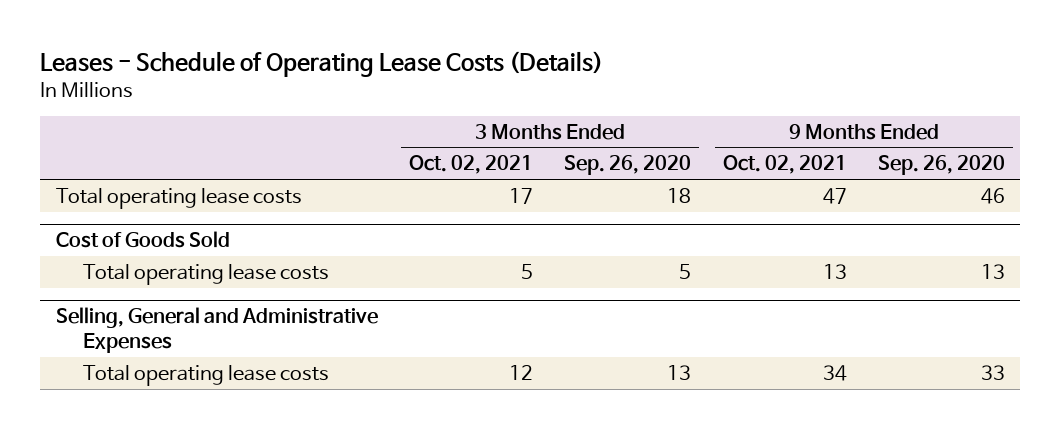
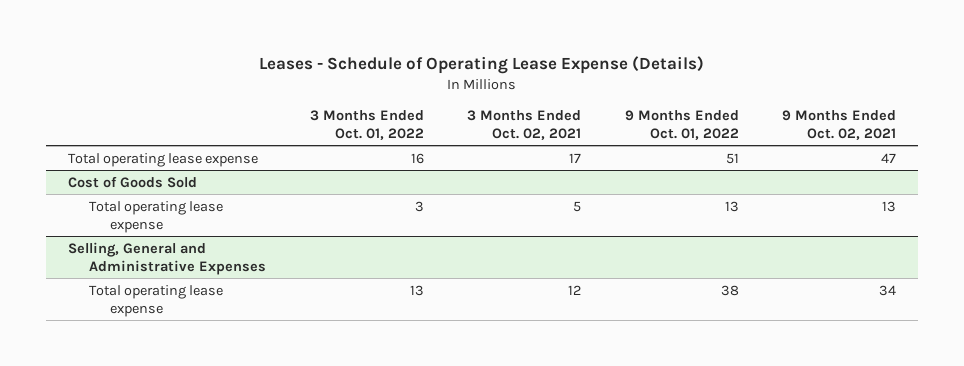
[40,51,604,78] Leases - Schedule of Operating Lease Costs (Details) -> [259,55,705,74] Leases - Schedule of Operating Lease Expense (Details)
[564,155,692,176] Sep. 26, 2020 -> none
[877,155,1005,176] Sep. 26, 2020 -> none
none -> [309,109,424,141] 3 Months Ended Oct. 01, 2022
none -> [624,109,739,141] 9 Months Ended Oct. 01, 2022
[55,187,302,209] Total operating lease costs -> [67,152,258,167] Total operating lease expense
[82,263,329,285] Total operating lease costs -> [89,200,224,233] Total operating lease expense
[82,364,329,386] Total operating lease costs -> [89,284,224,317] Total operating lease expense

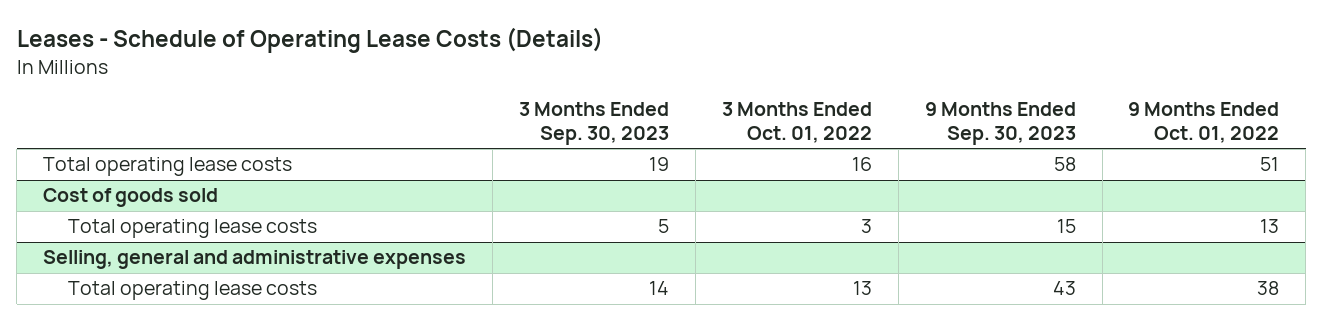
[259,55,705,74] Leases - Schedule of Operating Lease Expense (Details) -> [16,27,603,54] Leases - Schedule of Operating Lease Costs (Details)
[467,109,582,141] 3 Months Ended Oct. 02, 2021 -> none
[782,109,897,141] 9 Months Ended Oct. 02, 2021 -> none
none -> [518,101,669,145] 3 Months Ended Sep. 30, 2023
none -> [924,101,1076,145] 9 Months Ended Sep. 30, 2023
[67,152,258,167] Total operating lease expense -> [43,157,293,177] Total operating lease costs
[67,175,197,188] Cost of Goods Sold -> [43,188,219,208] Cost of goods sold
[89,200,224,233] Total operating lease expense -> [68,219,318,239] Total operating lease costs
[67,241,267,275] Selling, General and Administrative Expenses -> [43,250,467,270] Selling, general and administrative expenses
[89,284,224,317] Total operating lease expense -> [68,281,318,301] Total operating lease costs

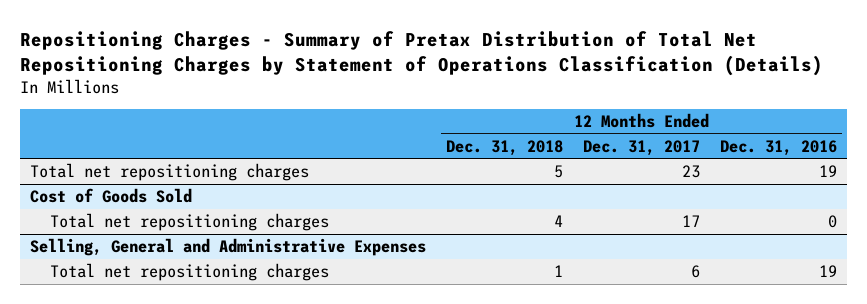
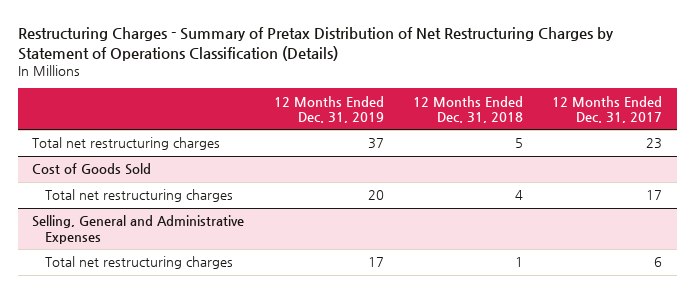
[20,30,824,76] Repositioning Charges - Summary of Pretax Distribution of Total Net Repositioning Charges by Statement of Operations Classification (Details) -> [17,26,614,61] Restructuring Charges - Summary of Pretax Distribution of Net Restructuring Charges by Statement of Operations Classification (Details)
[719,139,837,156] Dec. 31, 2016 -> none
none -> [273,95,384,124] 12 Months Ended Dec. 31, 2019
[30,163,310,182] Total net repositioning charges -> [32,137,221,151] Total net restructuring charges
[50,213,330,232] Total net repositioning charges -> [44,189,233,203] Total net restructuring charges
[50,263,330,282] Total net repositioning charges -> [44,256,233,270] Total net restructuring charges

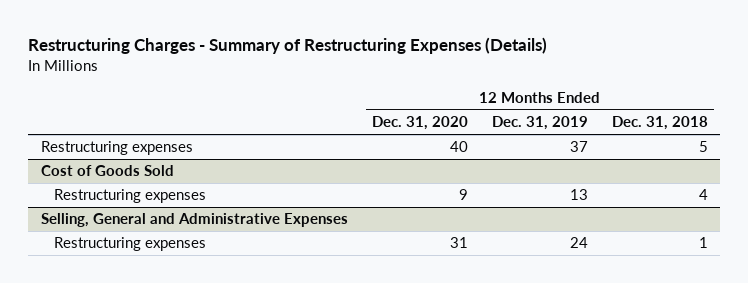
[17,26,614,61] Restructuring Charges - Summary of Pretax Distribution of Net Restructuring Charges by Statement of Operations Classification (Details) -> [28,37,548,55] Restructuring Charges - Summary of Restructuring Expenses (Details)
[552,95,663,124] 12 Months Ended Dec. 31, 2017 -> none
none -> [371,116,468,131] Dec. 31, 2020
[32,137,221,151] Total net restructuring charges -> [40,141,193,156] Restructuring expenses
[44,189,233,203] Total net restructuring charges -> [54,189,207,204] Restructuring expenses
[367,190,384,201] 20 -> [569,189,588,201] 13
[44,256,233,270] Total net restructuring charges -> [54,237,207,252] Restructuring expenses
[367,257,384,268] 17 -> [569,237,588,249] 24

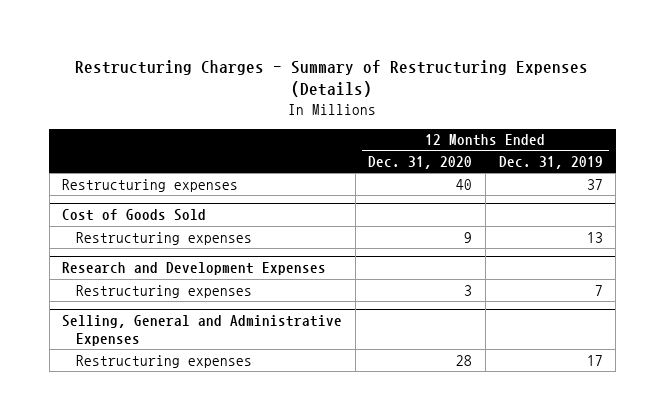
[611,116,708,131] Dec. 31, 2018 -> none
none -> [62,262,327,276] Research and Development Expenses
none -> [76,284,253,298] Restructuring expenses
[449,237,468,249] 31 -> [456,354,473,366] 28
[569,237,588,249] 24 -> [586,354,603,366] 17

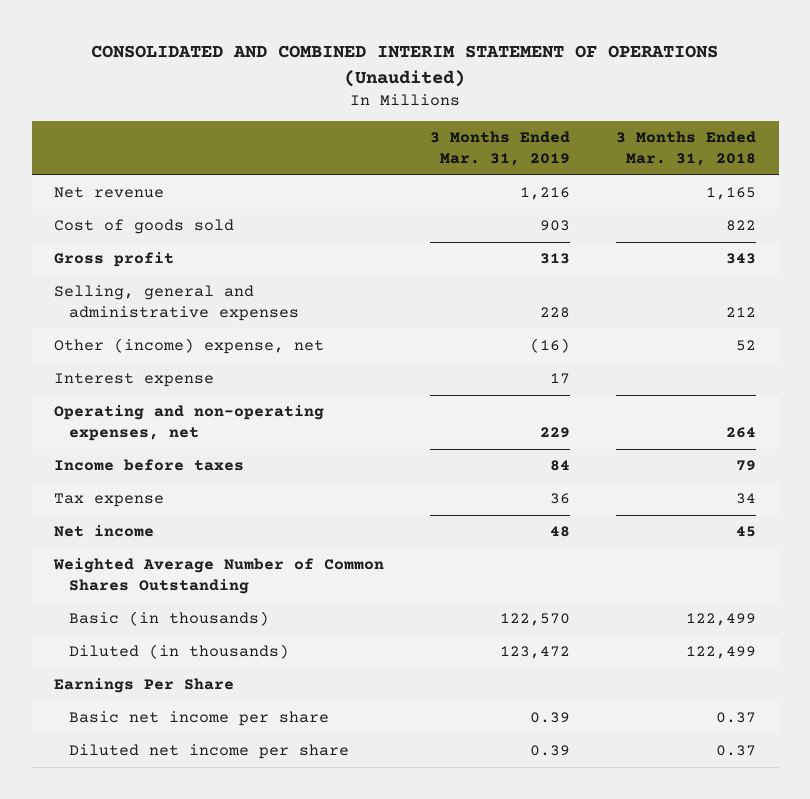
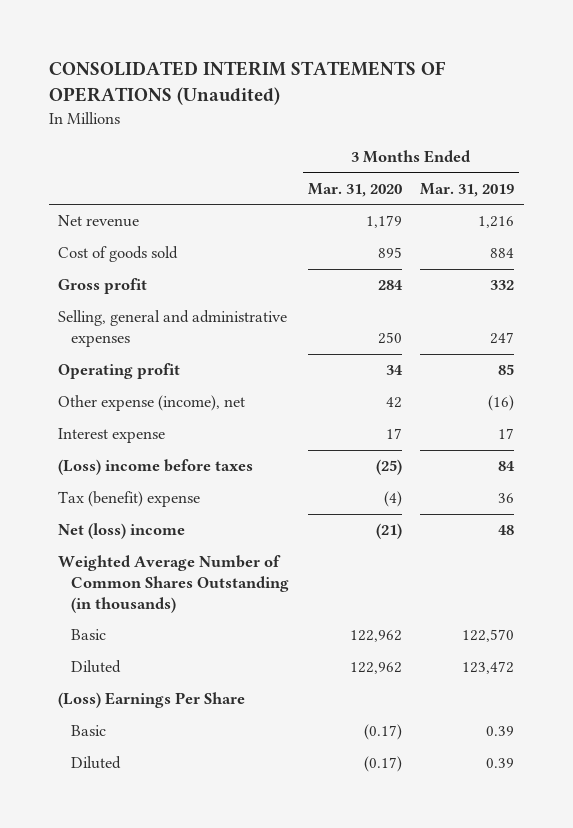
[91,45,719,87] CONSOLIDATED AND COMBINED INTERIM STATEMENT OF OPERATIONS (Unaudited) -> [49,61,447,106] CONSOLIDATED INTERIM STATEMENTS OF OPERATIONS (Unaudited)
[615,131,756,167] 3 Months Ended Mar. 31, 2018 -> none
none -> [307,182,402,197] Mar. 31, 2020
[540,220,571,232] 903 -> [490,248,515,259] 884
[540,253,571,265] 313 -> [490,280,515,291] 332
[540,306,571,318] 228 -> [490,332,515,345] 247
none -> [58,363,181,380] Operating profit
[54,338,325,355] Other (income) expense, net -> [58,395,246,412] Other expense (income), net
[54,405,325,441] Operating and non-operating expenses, net -> none
[54,459,245,472] Income before taxes -> [58,459,254,476] (Loss) income before taxes
[54,493,165,508] Tax expense -> [58,491,201,508] Tax (benefit) expense
[54,525,155,538] Net income -> [58,523,186,540] Net (loss) income
[53,558,385,594] Weighted Average Number of Common Shares Outstanding -> [58,555,290,613] Weighted Average Number of Common Shares Outstanding (in thousands)
[68,611,269,627] Basic (in thousands) -> [71,629,107,641] Basic
[68,644,289,660] Diluted (in thousands) -> [71,660,122,674] Diluted
[54,678,235,694] Earnings Per Share -> [58,692,246,709] (Loss) Earnings Per Share
[68,711,329,727] Basic net income per share -> [71,725,107,737] Basic
[68,744,349,760] Diluted net income per share -> [71,756,122,770] Diluted

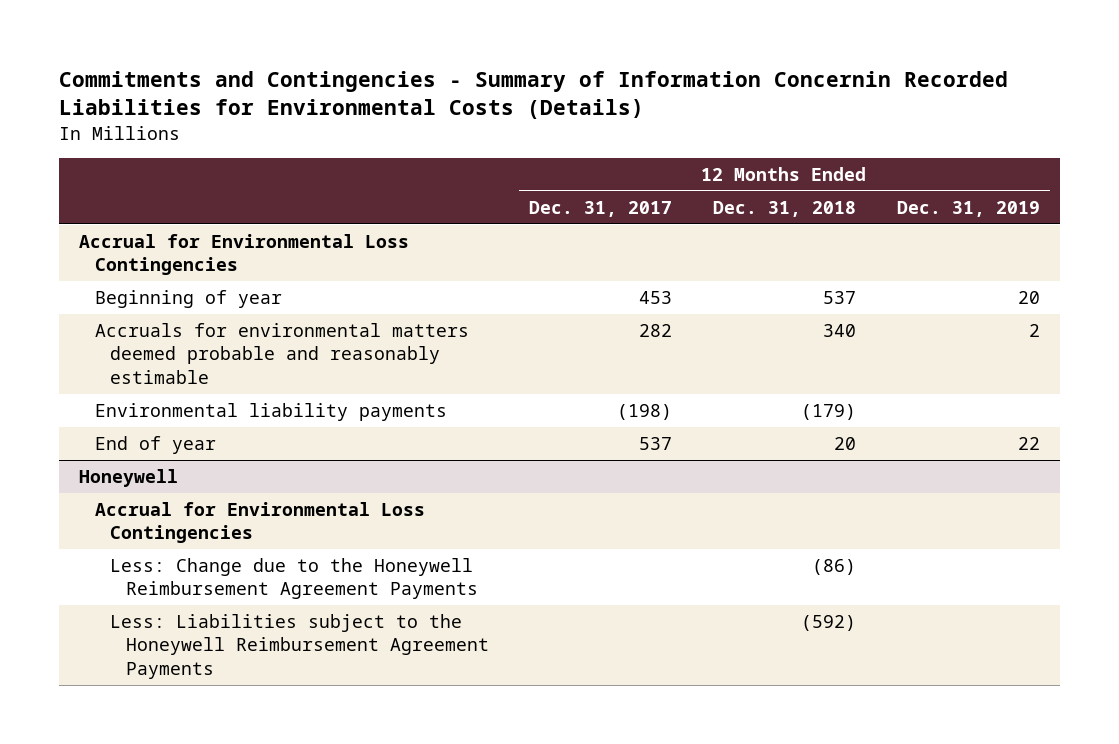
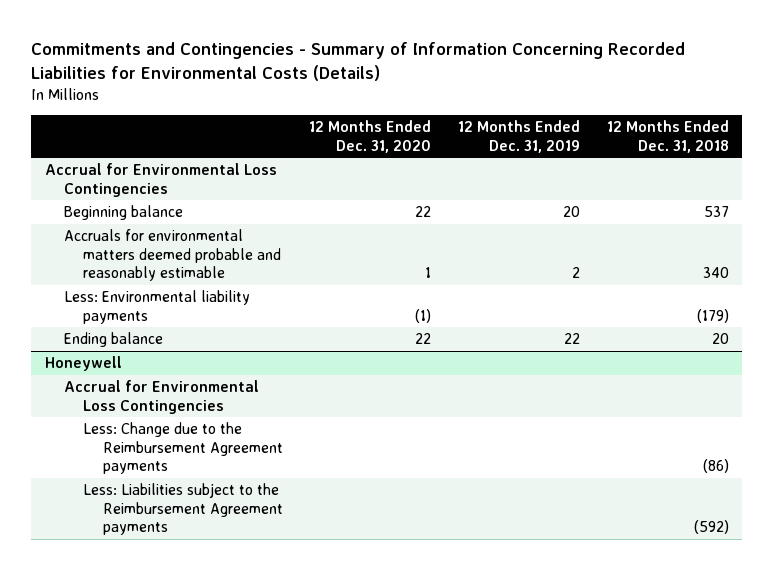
[58,71,1008,120] Commitments and Contingencies - Summary of Information Concernin Recorded Liabilities for Environmental Costs (Details) -> [31,42,686,81] Commitments and Contingencies - Summary of Information Concerning Recorded Liabilities for Environmental Costs (Details)
[529,200,673,217] Dec. 31, 2017 -> none
none -> [309,120,432,153] 12 Months Ended Dec. 31, 2020
[94,289,282,308] Beginning of year -> [64,205,184,221] Beginning balance
[94,402,447,421] Environmental liability payments -> [64,290,251,324] Less: Environmental liability payments
[94,435,216,454] End of year -> [64,332,164,348] Ending balance
[110,557,478,600] Less: Change due to the Honeywell Reimbursement Agreement Payments -> [83,422,283,474] Less: Change due to the Reimbursement Agreement payments
[110,613,489,679] Less: Liabilities subject to the Honeywell Reimbursement Agreement Payments -> [83,483,283,535] Less: Liabilities subject to the Reimbursement Agreement payments

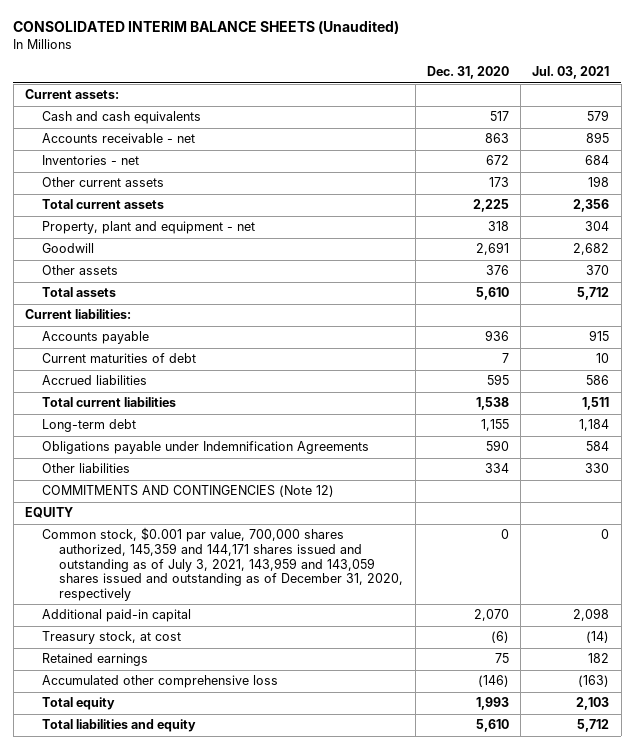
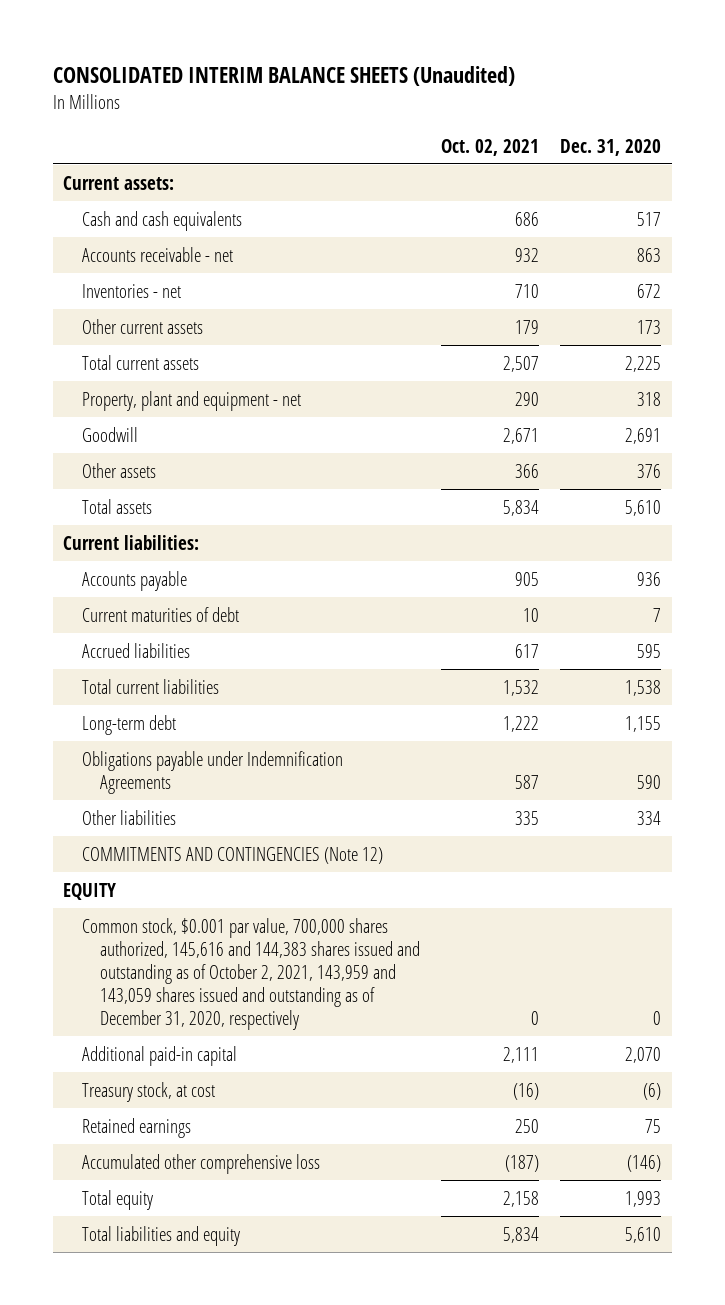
[532,66,610,80] Jul. 03, 2021 -> none
none -> [441,138,540,156] Oct. 02, 2021
[42,527,404,601] Common stock, $0.001 par value, 700,000 shares authorized, 145,359 and 144,171 shares issued and outstanding as of July 3, 2021, 143,959 and 143,059 shares issued and outstanding as of December 31, 2020, respectively -> [81,917,421,1030] Common stock, $0.001 par value, 700,000 shares authorized, 145,616 and 144,383 shares issued and outstanding as of October 2, 2021, 143,959 and 143,059 shares issued and outstanding as of December 31, 2020, respectively

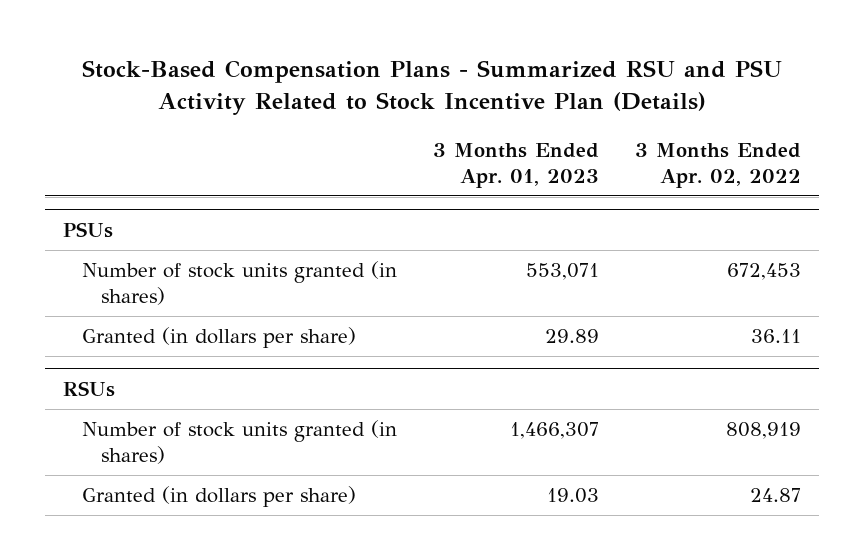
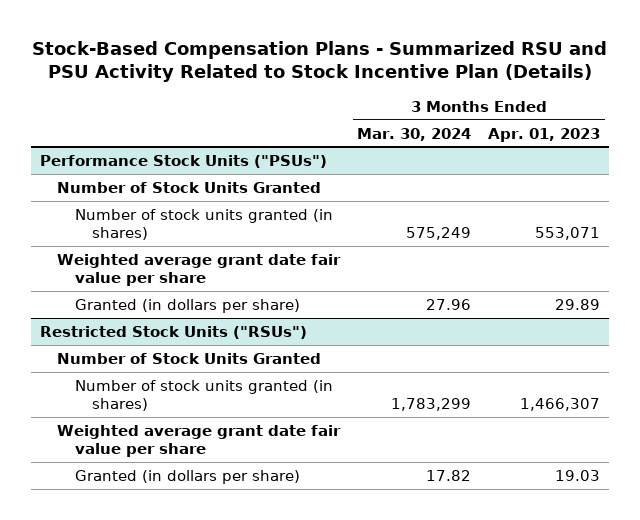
[634,143,801,189] 3 Months Ended Apr. 02, 2022 -> none
none -> [357,127,472,141] Mar. 30, 2024
[63,221,114,238] PSUs -> [39,154,327,168] Performance Stock Units ("PSUs")
none -> [57,181,322,193] Number of Stock Units Granted
none -> [57,253,342,287] Weighted average grant date fair value per share
[63,380,116,397] RSUs -> [39,325,307,339] Restricted Stock Units ("RSUs")
none -> [57,352,322,364] Number of Stock Units Granted
none -> [57,424,342,458] Weighted average grant date fair value per share

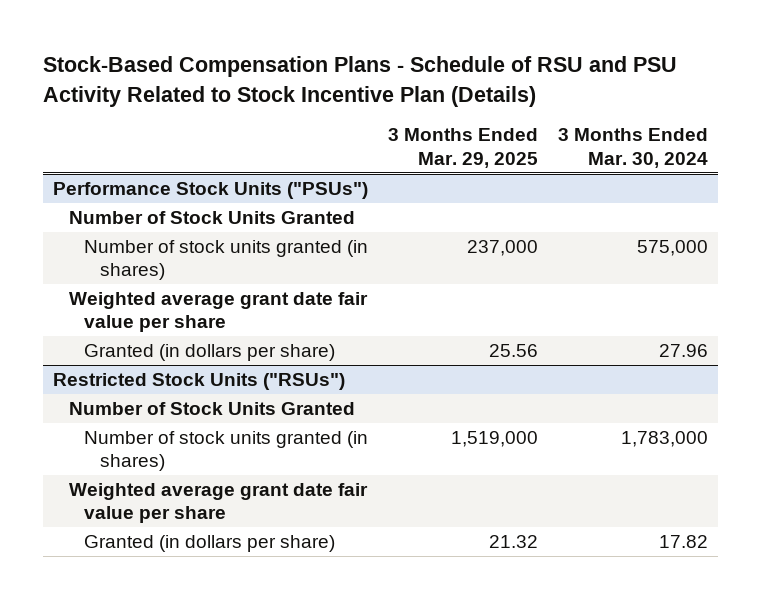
[32,40,608,83] Stock-Based Compensation Plans - Summarized RSU and PSU Activity Related to Stock Incentive Plan (Details) -> [43,56,678,107] Stock-Based Compensation Plans - Schedule of RSU and PSU Activity Related to Stock Incentive Plan (Details)
[488,127,601,142] Apr. 01, 2023 -> none
none -> [387,128,538,168] 3 Months Ended Mar. 29, 2025
[406,227,472,241] 575,249 -> [636,239,708,256] 575,000
[391,398,472,412] 1,783,299 -> [620,430,708,447] 1,783,000

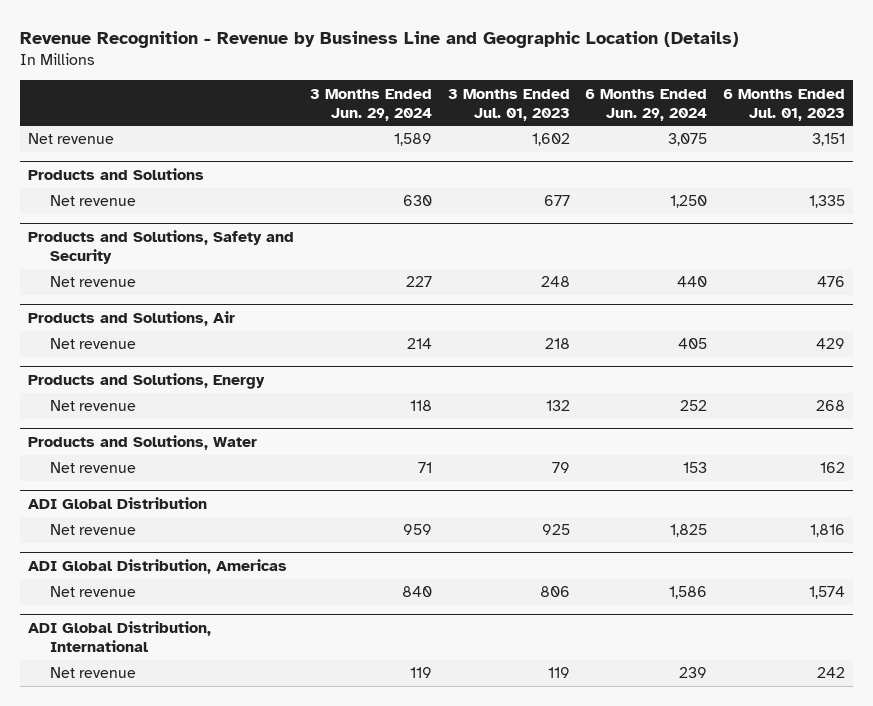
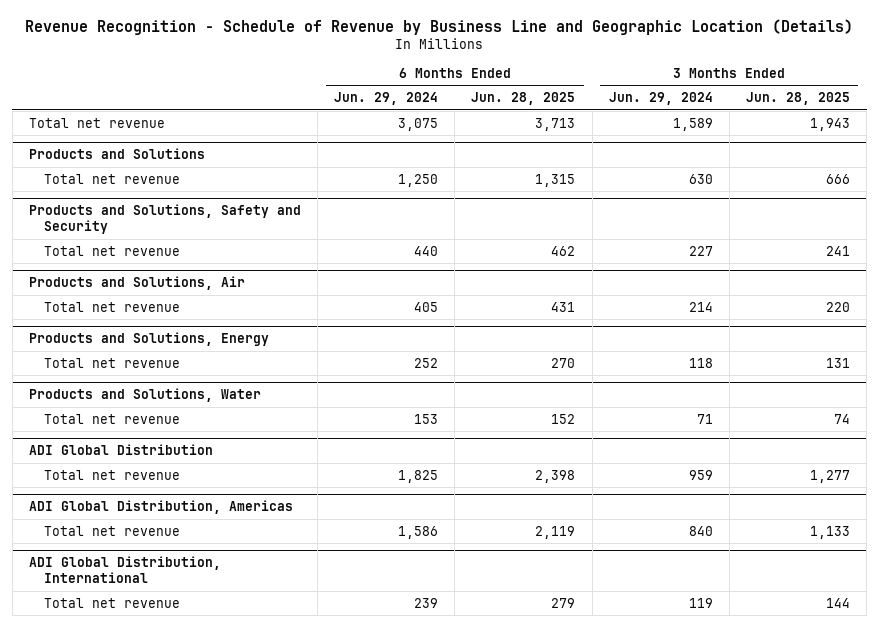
[20,31,740,49] Revenue Recognition - Revenue by Business Line and Geographic Location (Details) -> [25,18,854,35] Revenue Recognition - Schedule of Revenue by Business Line and Geographic Location (Details)
[447,88,570,121] 3 Months Ended Jul. 01, 2023 -> none
[723,88,846,121] 6 Months Ended Jul. 01, 2023 -> none
none -> [471,92,576,106] Jun. 28, 2025
none -> [745,92,850,106] Jun. 28, 2025
[28,133,115,145] Net revenue -> [28,117,165,128] Total net revenue
[49,195,136,207] Net revenue -> [43,173,180,184] Total net revenue
[49,276,136,288] Net revenue -> [43,245,180,256] Total net revenue
[49,338,136,350] Net revenue -> [43,301,180,312] Total net revenue
[49,400,136,412] Net revenue -> [43,357,180,368] Total net revenue
[49,462,136,474] Net revenue -> [43,413,180,424] Total net revenue
[49,524,136,536] Net revenue -> [43,469,180,480] Total net revenue
[49,586,136,598] Net revenue -> [43,525,180,536] Total net revenue
[49,667,136,679] Net revenue -> [43,597,180,608] Total net revenue

